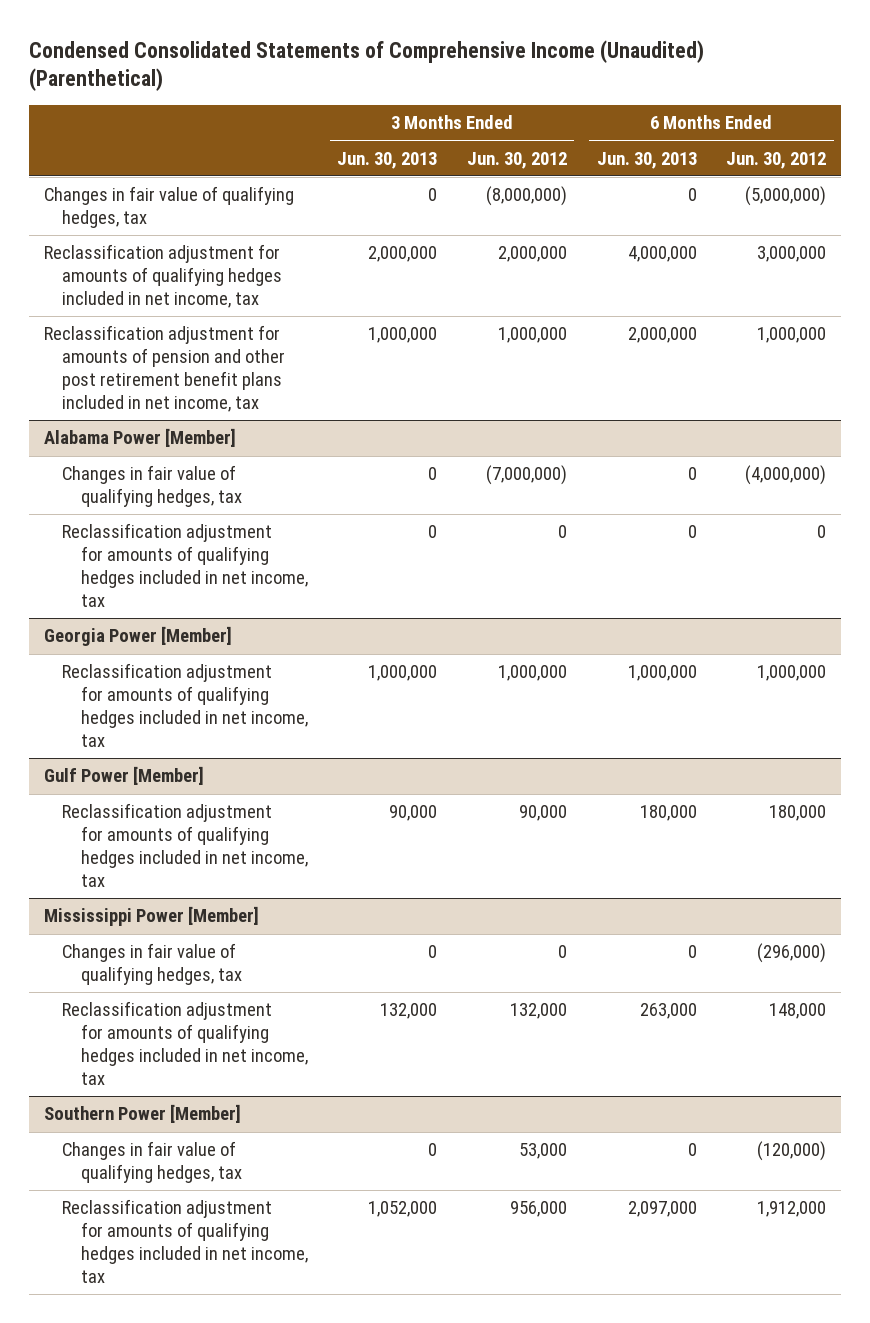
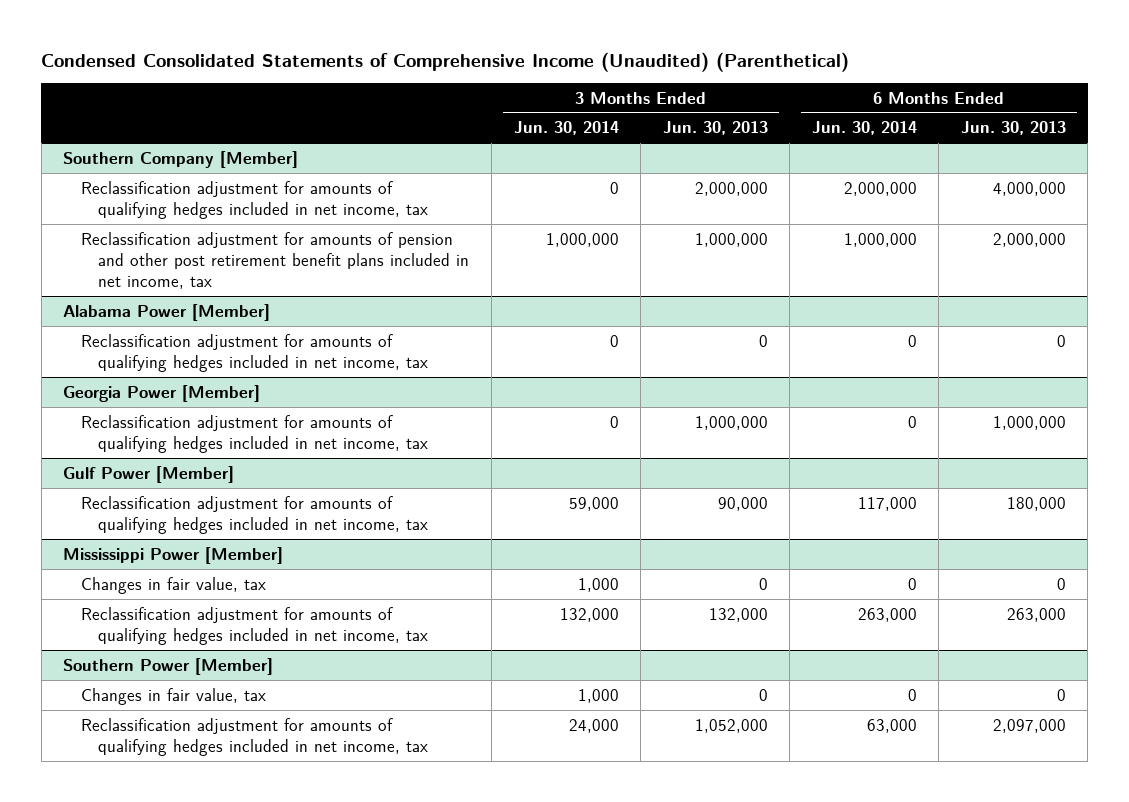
[467,151,568,169] Jun. 30, 2012 -> none
[726,151,827,169] Jun. 30, 2012 -> none
none -> [513,121,619,136] Jun. 30, 2014
none -> [811,121,917,136] Jun. 30, 2014
[43,186,294,229] Changes in fair value of qualifying hedges, tax -> none
none -> [63,150,299,168] Southern Company [Member]
[62,465,242,508] Changes in fair value of qualifying hedges, tax -> none
[62,943,242,986] Changes in fair value of qualifying hedges, tax -> [80,576,266,594] Changes in fair value, tax
[62,1141,242,1184] Changes in fair value of qualifying hedges, tax -> [80,687,266,705] Changes in fair value, tax

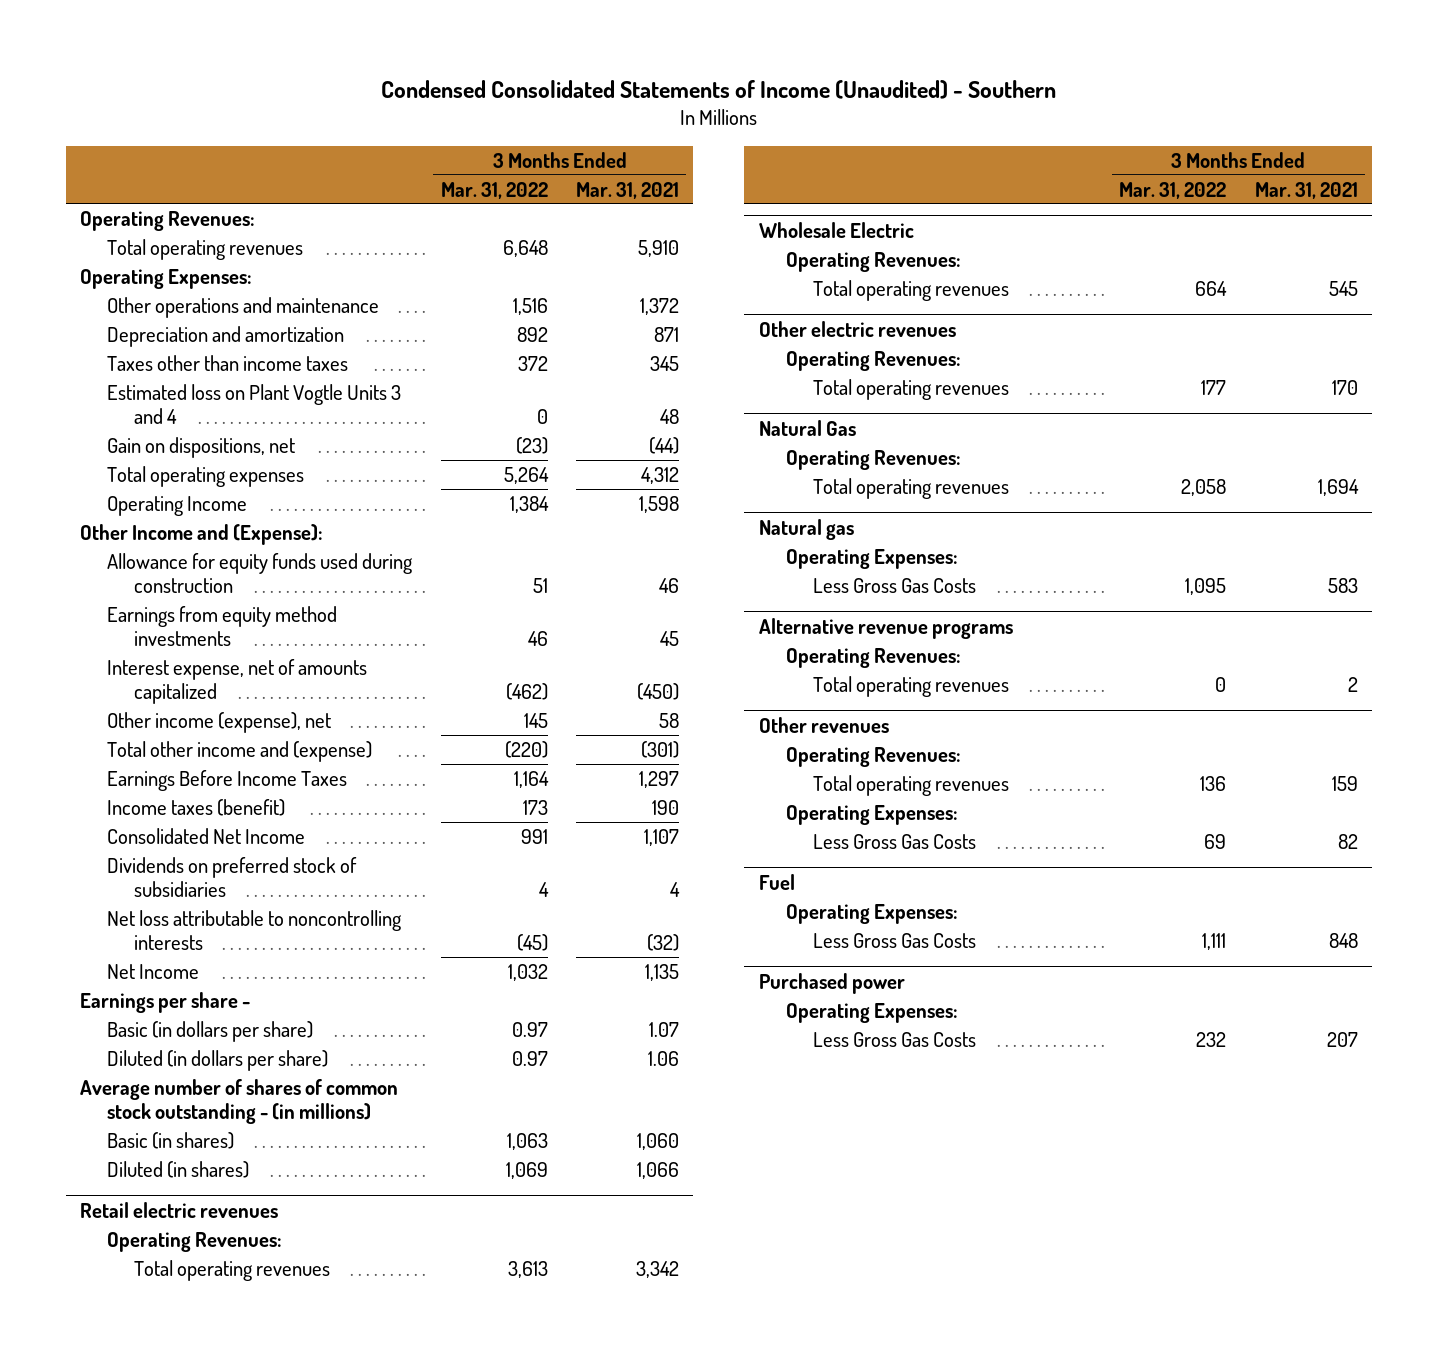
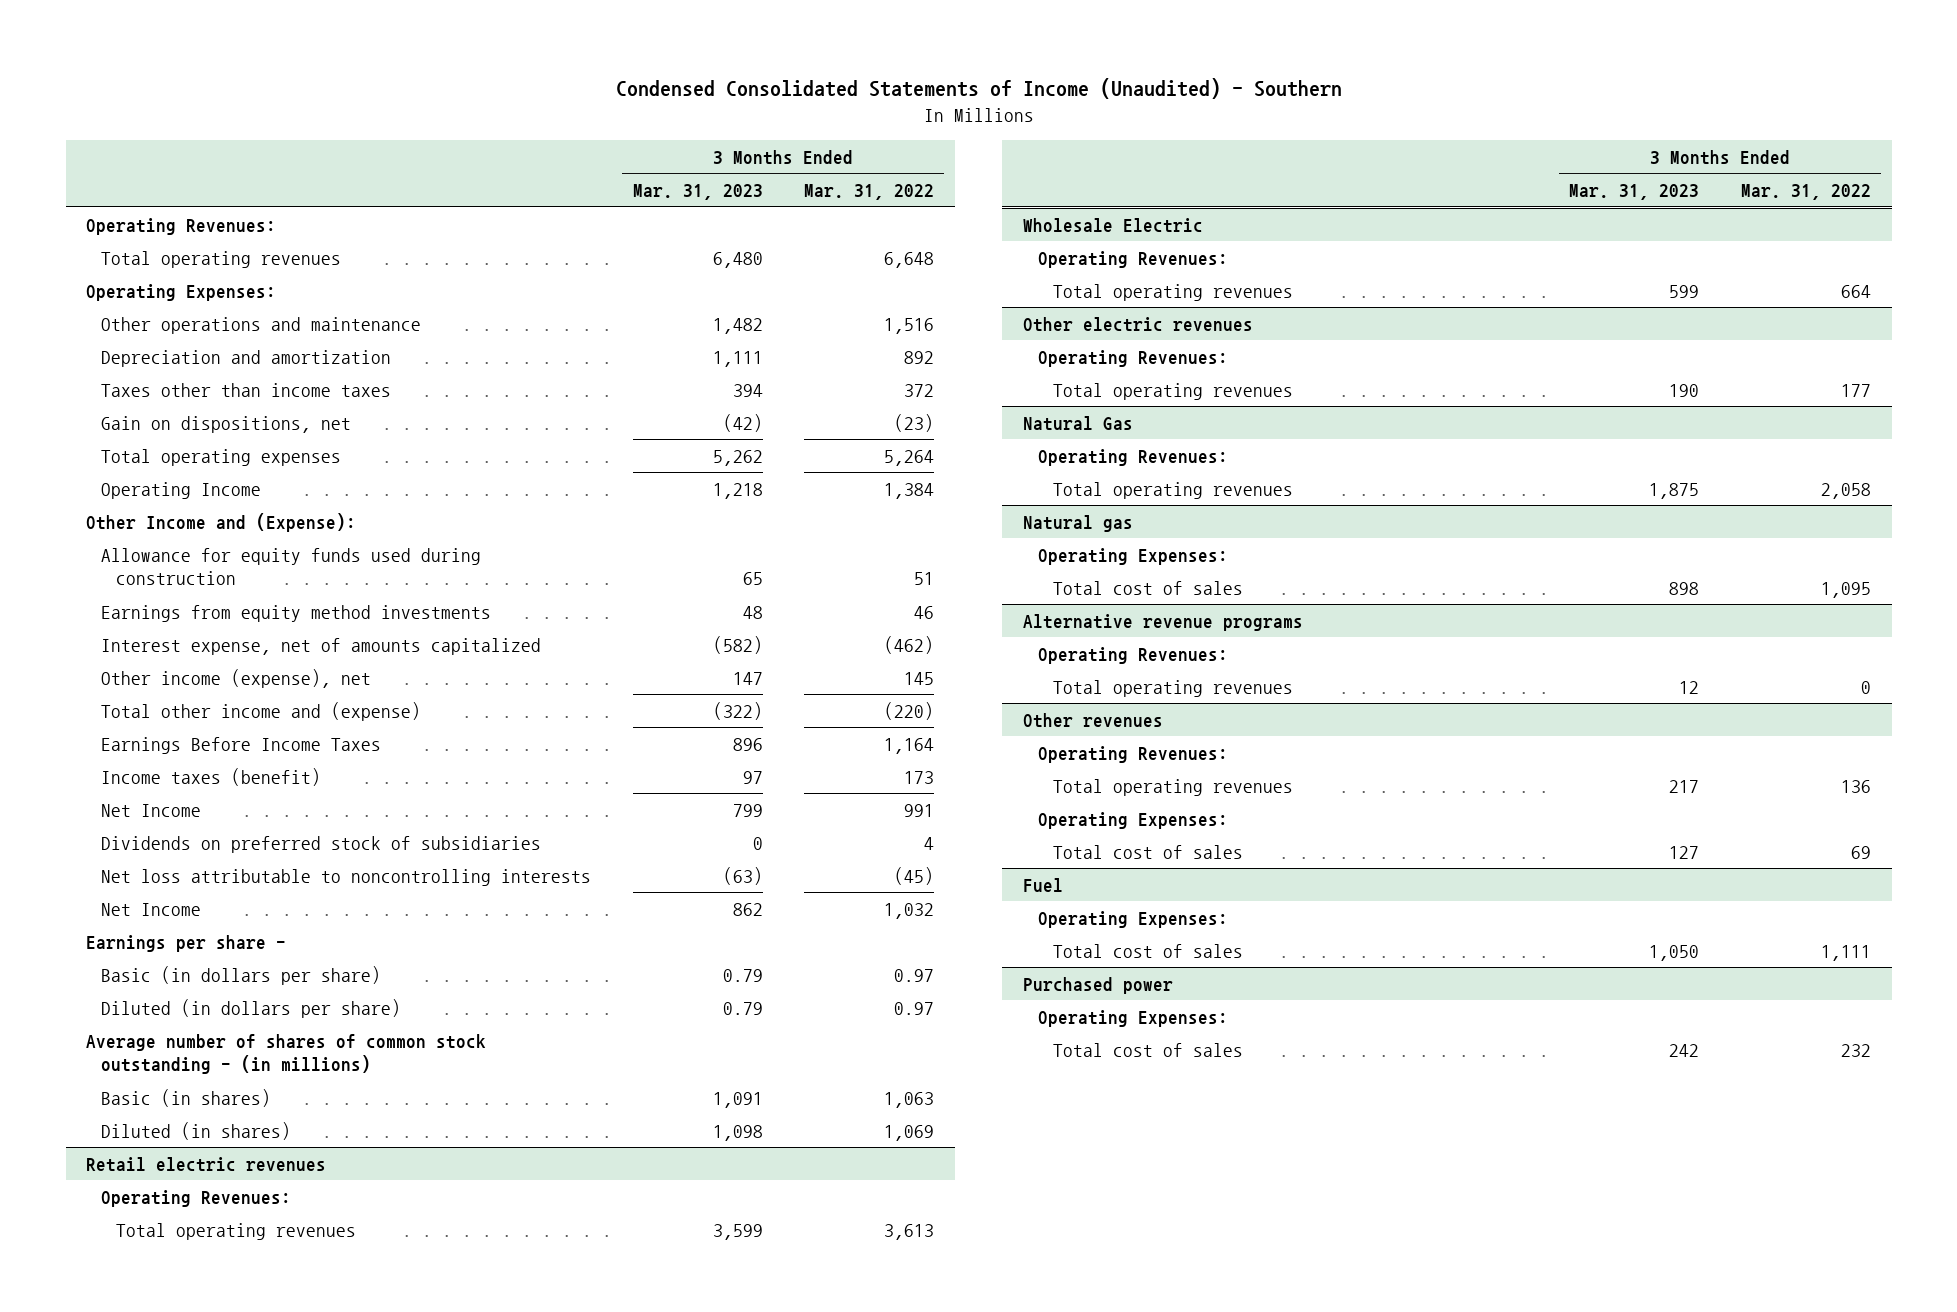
[575,181,679,199] Mar. 31, 2021 -> none
none -> [632,184,763,201] Mar. 31, 2023
[107,383,402,424] Estimated loss on Plant Vogtle Units 3 and 4 -> none
[107,827,306,844] Consolidated Net Income -> [101,803,202,817] Net Income
[813,577,977,593] Less Gross Gas Costs -> [1053,580,1244,595] Total cost of sales
[813,833,977,849] Less Gross Gas Costs -> [1053,844,1244,859] Total cost of sales
[813,932,977,948] Less Gross Gas Costs -> [1053,943,1244,958] Total cost of sales
[813,1031,977,1047] Less Gross Gas Costs -> [1053,1042,1244,1057] Total cost of sales

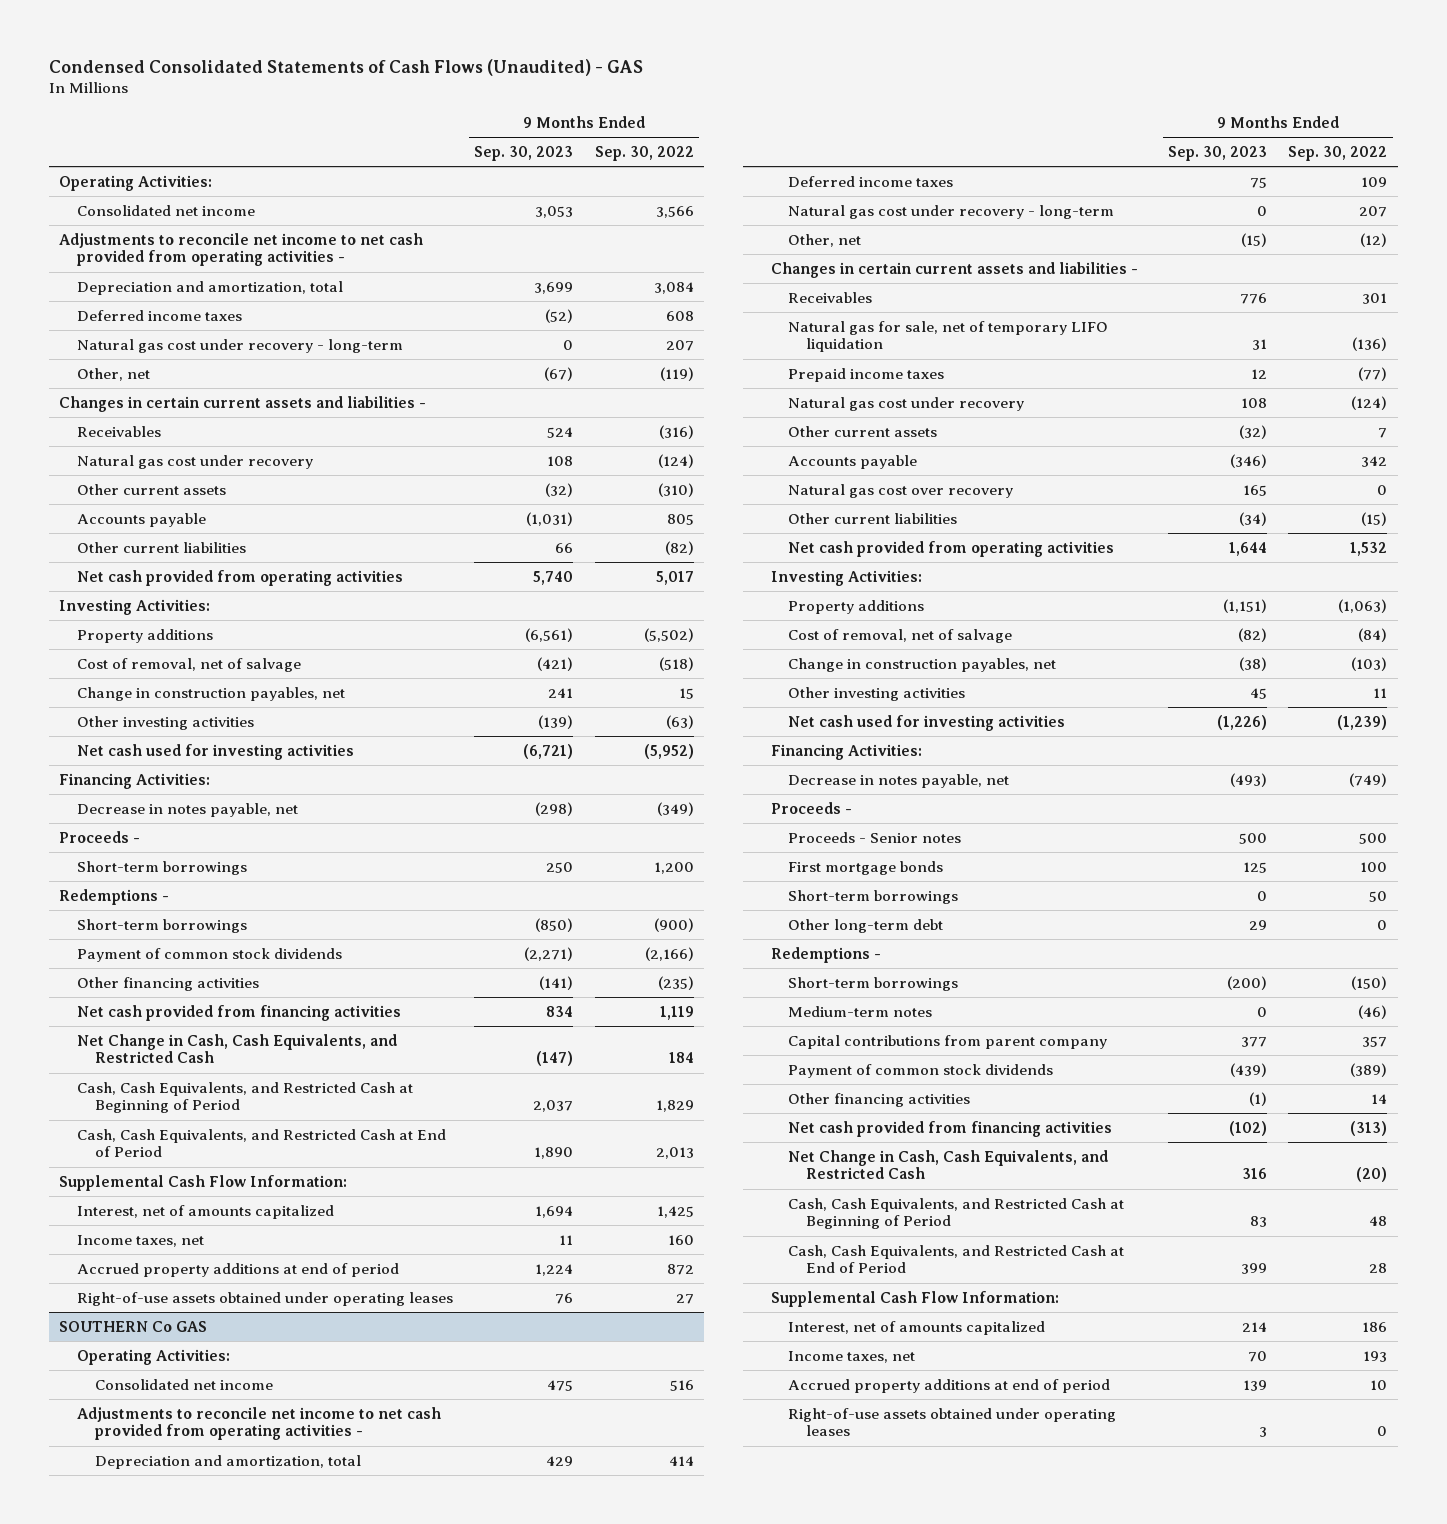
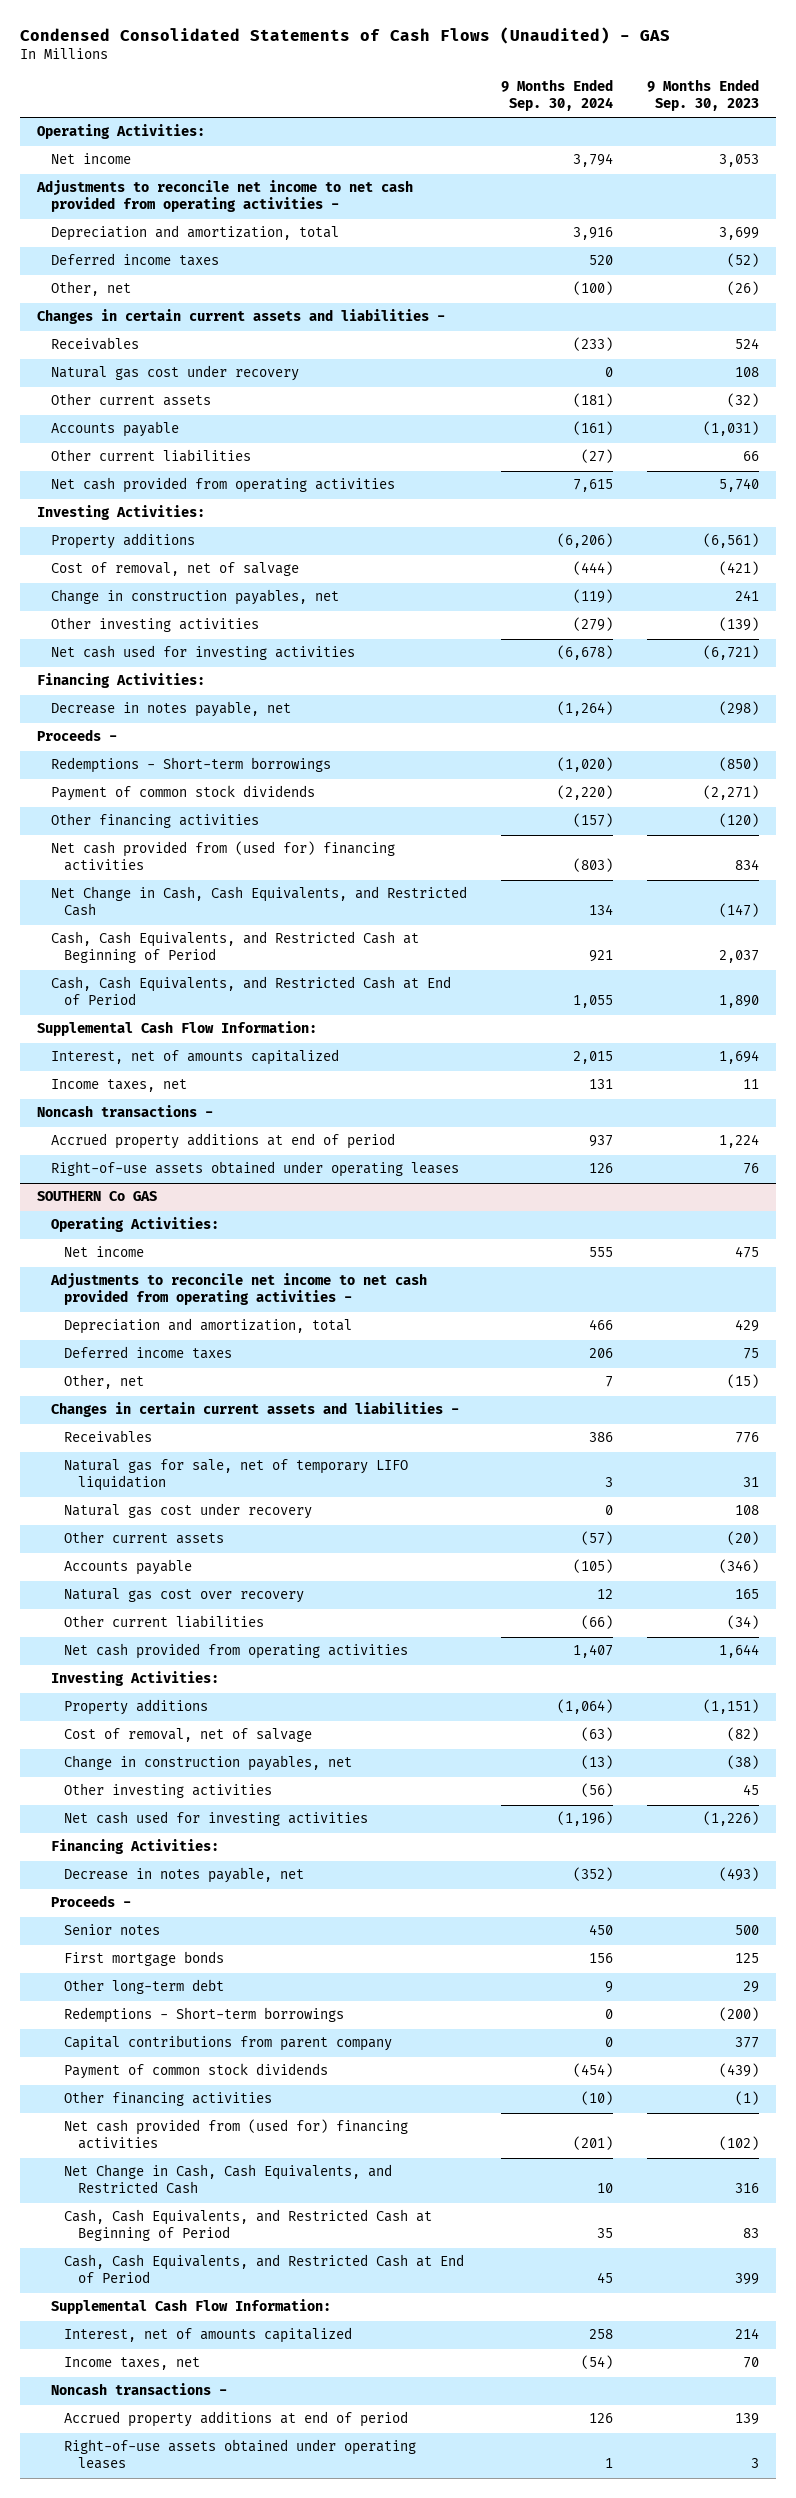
[594,146,694,162] Sep. 30, 2022 -> none
none -> [500,79,613,112] 9 Months Ended Sep. 30, 2024
[77,204,256,216] Consolidated net income -> [50,153,131,165] Net income
[77,338,404,353] Natural gas cost under recovery - long-term -> none
[544,366,574,381] (67) -> [726,281,759,296] (26)
[77,860,248,875] Short-term borrowings -> none
[59,888,170,905] Redemptions - -> none
[77,918,248,933] Short-term borrowings -> [50,757,331,774] Redemptions - Short-term borrowings
[539,975,574,990] (141) -> [718,813,759,828] (120)
[77,1004,402,1021] Net cash provided from financing activities -> [50,841,395,872] Net cash provided from (used for) financing activities
none -> [37,1105,214,1118] Noncash transactions -
[94,1378,273,1390] Consolidated net income -> [64,1246,145,1258] Net income
[788,204,1115,219] Natural gas cost under recovery - long-term -> none
[788,367,945,382] Prepaid income taxes -> none
[1239,424,1268,439] (32) -> [726,1531,759,1546] (20)
[788,831,962,843] Proceeds - Senior notes -> [64,1924,161,1936] Senior notes
[788,889,959,904] Short-term borrowings -> none
[770,946,881,963] Redemptions - -> none
[788,1005,933,1017] Medium-term notes -> none
[788,976,959,991] Short-term borrowings -> [64,2007,345,2024] Redemptions - Short-term borrowings
[788,1120,1113,1137] Net cash provided from financing activities -> [64,2119,409,2150] Net cash provided from (used for) financing activities
none -> [50,2383,227,2396] Noncash transactions -

